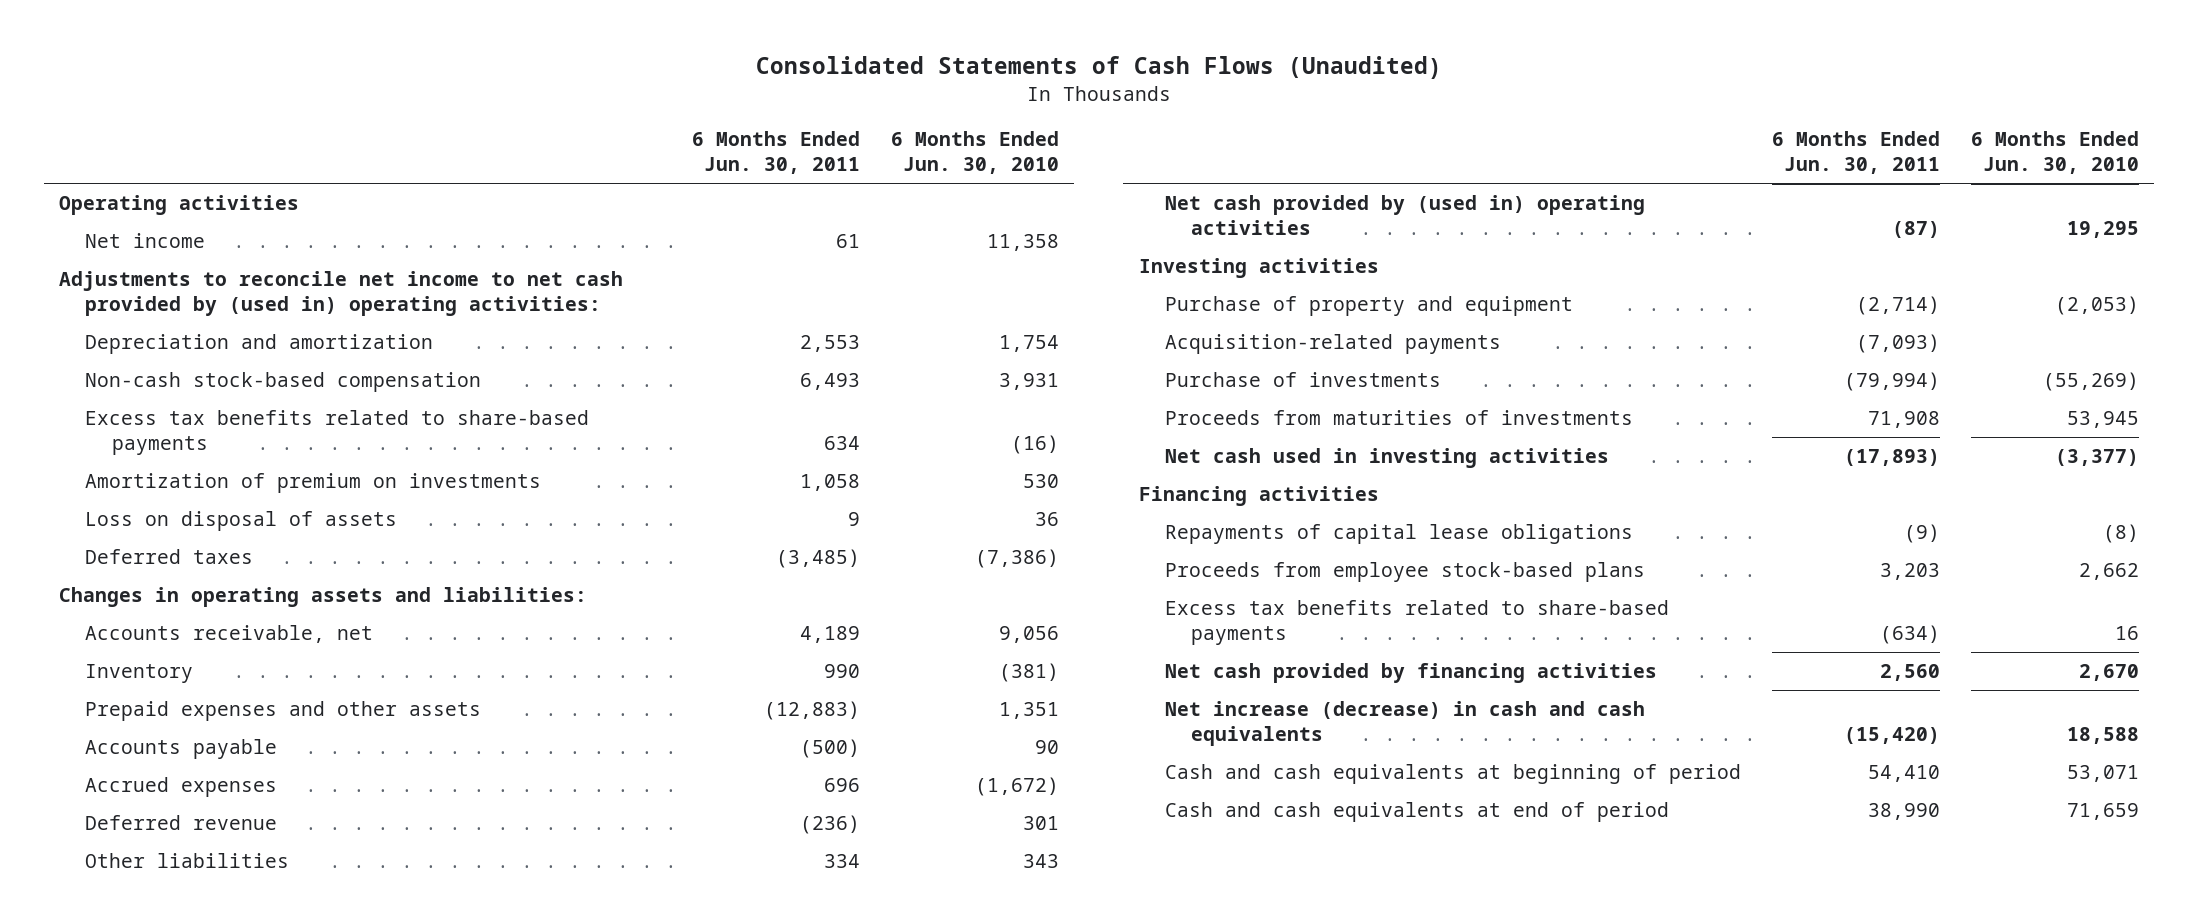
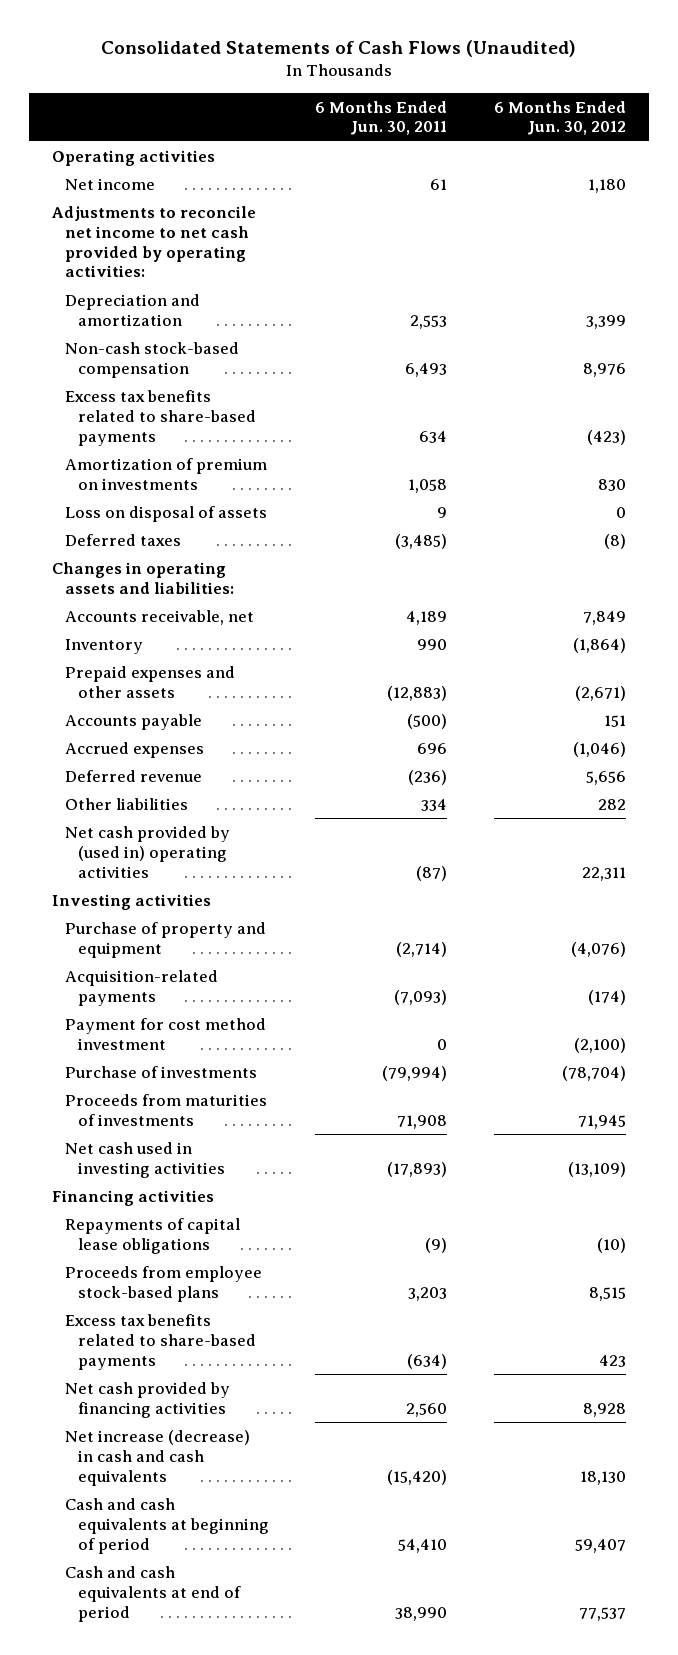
[890,131,1059,175] 6 Months Ended Jun. 30, 2010 -> none
none -> [493,100,626,136] 6 Months Ended Jun. 30, 2012
[59,270,624,316] Adjustments to reconcile net income to net cash provided by (used in) operating activities: -> [52,205,257,278] Adjustments to reconcile net income to net cash provided by operating activities:
none -> [64,1017,266,1050] Payment for cost method investment

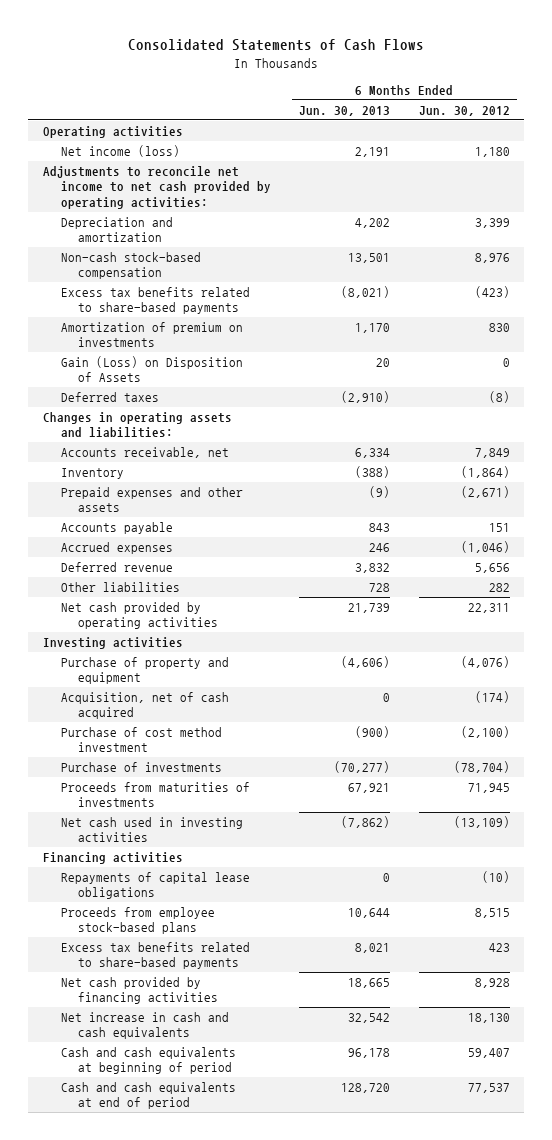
[101,40,577,58] Consolidated Statements of Cash Flows (Unaudited) -> [128,38,425,51] Consolidated Statements of Cash Flows
[315,100,448,136] 6 Months Ended Jun. 30, 2011 -> none
none -> [299,105,391,116] Jun. 30, 2013
[64,177,155,190] Net income -> [60,145,180,158] Net income (loss)
[64,505,267,522] Loss on disposal of assets -> [60,356,243,383] Gain (Loss) on Disposition of Assets
[64,825,230,878] Net cash provided by (used in) operating activities -> [60,602,219,630] Net cash provided by operating activities
[64,969,218,1006] Acquisition-related payments -> [60,692,229,720] Acquisition, net of cash acquired
[64,1017,266,1050] Payment for cost method investment -> [60,727,222,753] Purchase of cost method investment
[64,1429,250,1486] Net increase (decrease) in cash and cash equivalents -> [60,1012,229,1040] Net increase in cash and cash equivalents

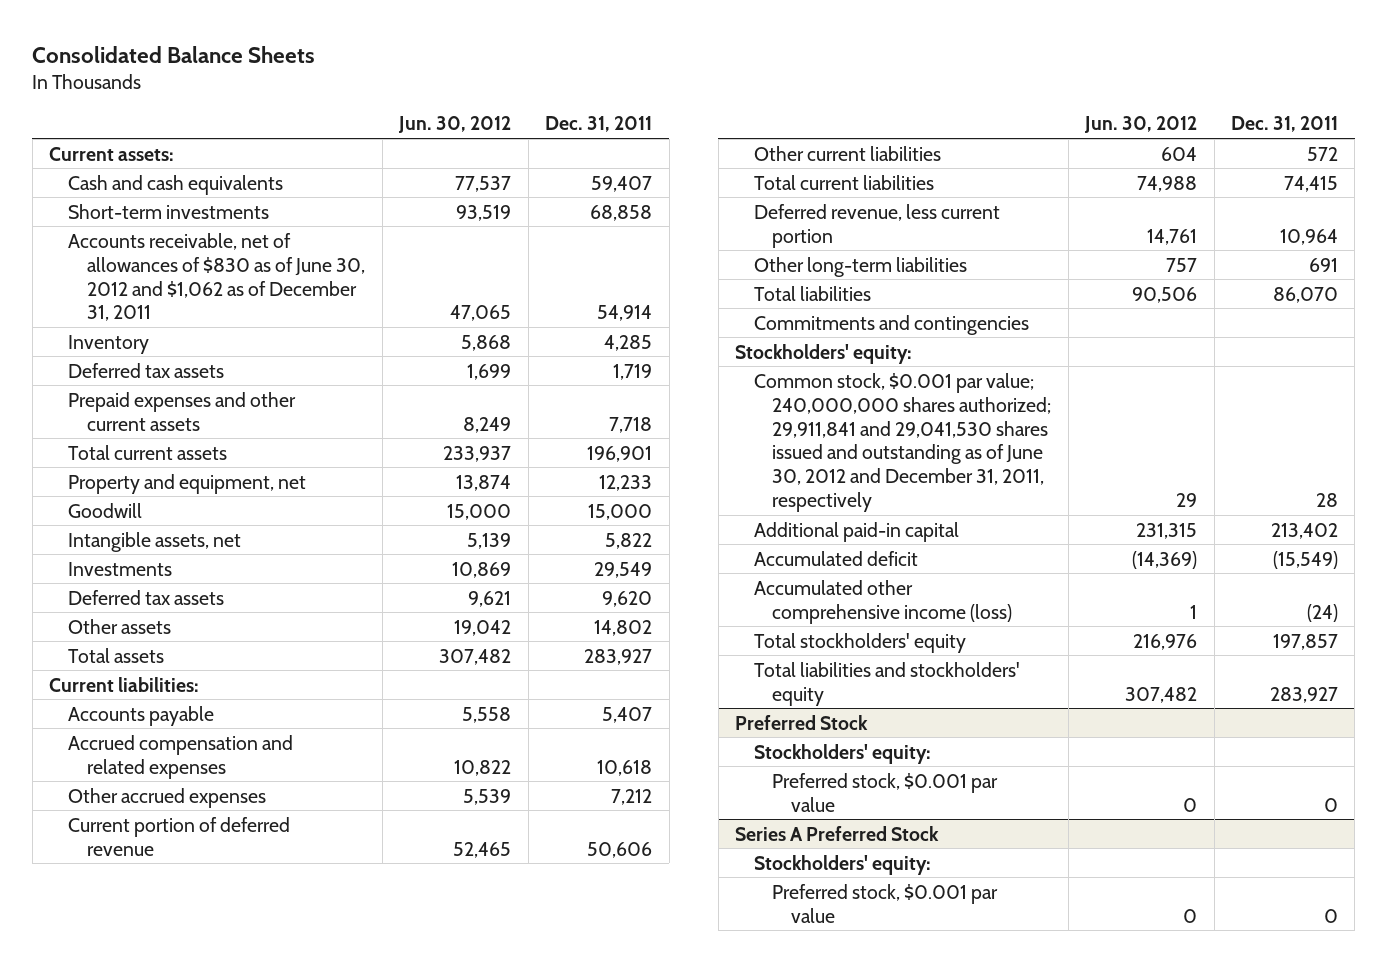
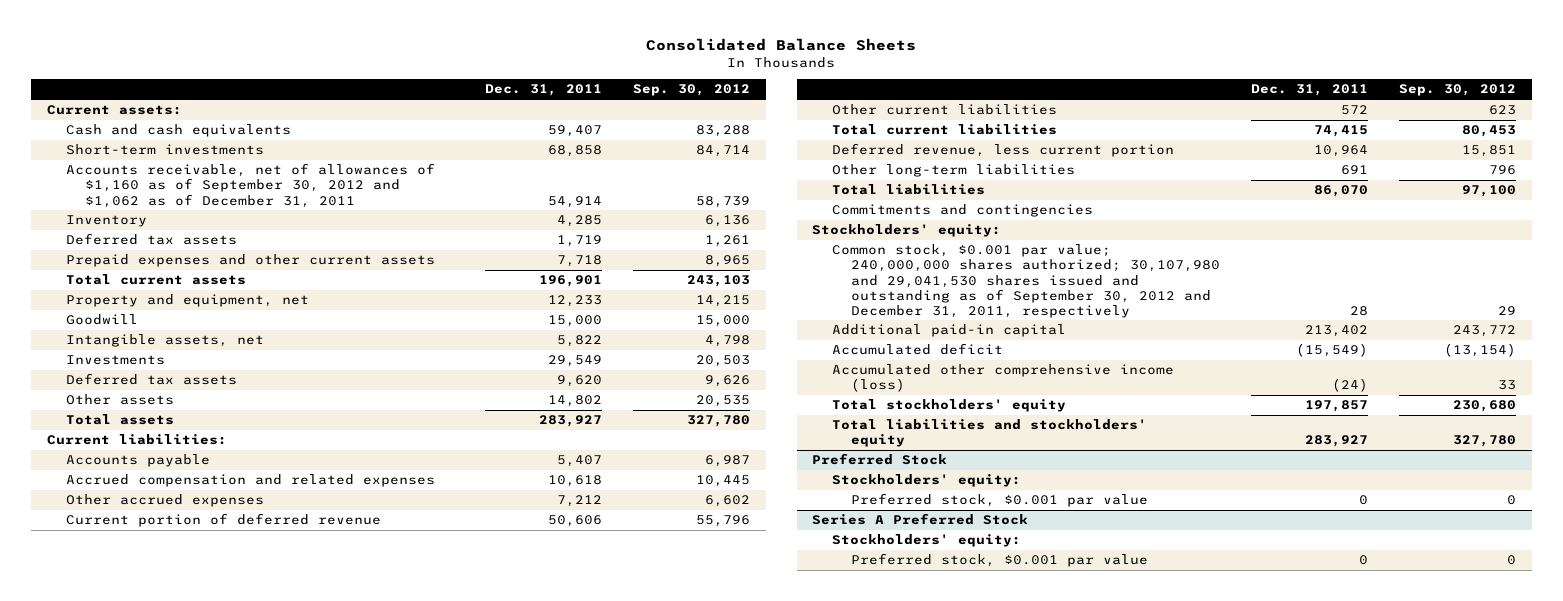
[398,116,512,134] Jun. 30, 2012 -> none
none -> [633,84,751,97] Sep. 30, 2012
[67,232,365,322] Accounts receivable, net of allowances of $830 as of June 30, 2012 and $1,062 as of December 31, 2011 -> [65,163,435,208] Accounts receivable, net of allowances of $1,160 as of September 30, 2012 and $1,062 as of December 31, 2011
[753,372,1052,513] Common stock, $0.001 par value; 240,000,000 shares authorized; 29,911,841 and 29,041,530 shares issued and outstanding as of June 30, 2012 and December 31, 2011, respectively -> [831,244,1220,318] Common stock, $0.001 par value; 240,000,000 shares authorized; 30,107,980 and 29,041,530 shares issued and outstanding as of September 30, 2012 and December 31, 2011, respectively

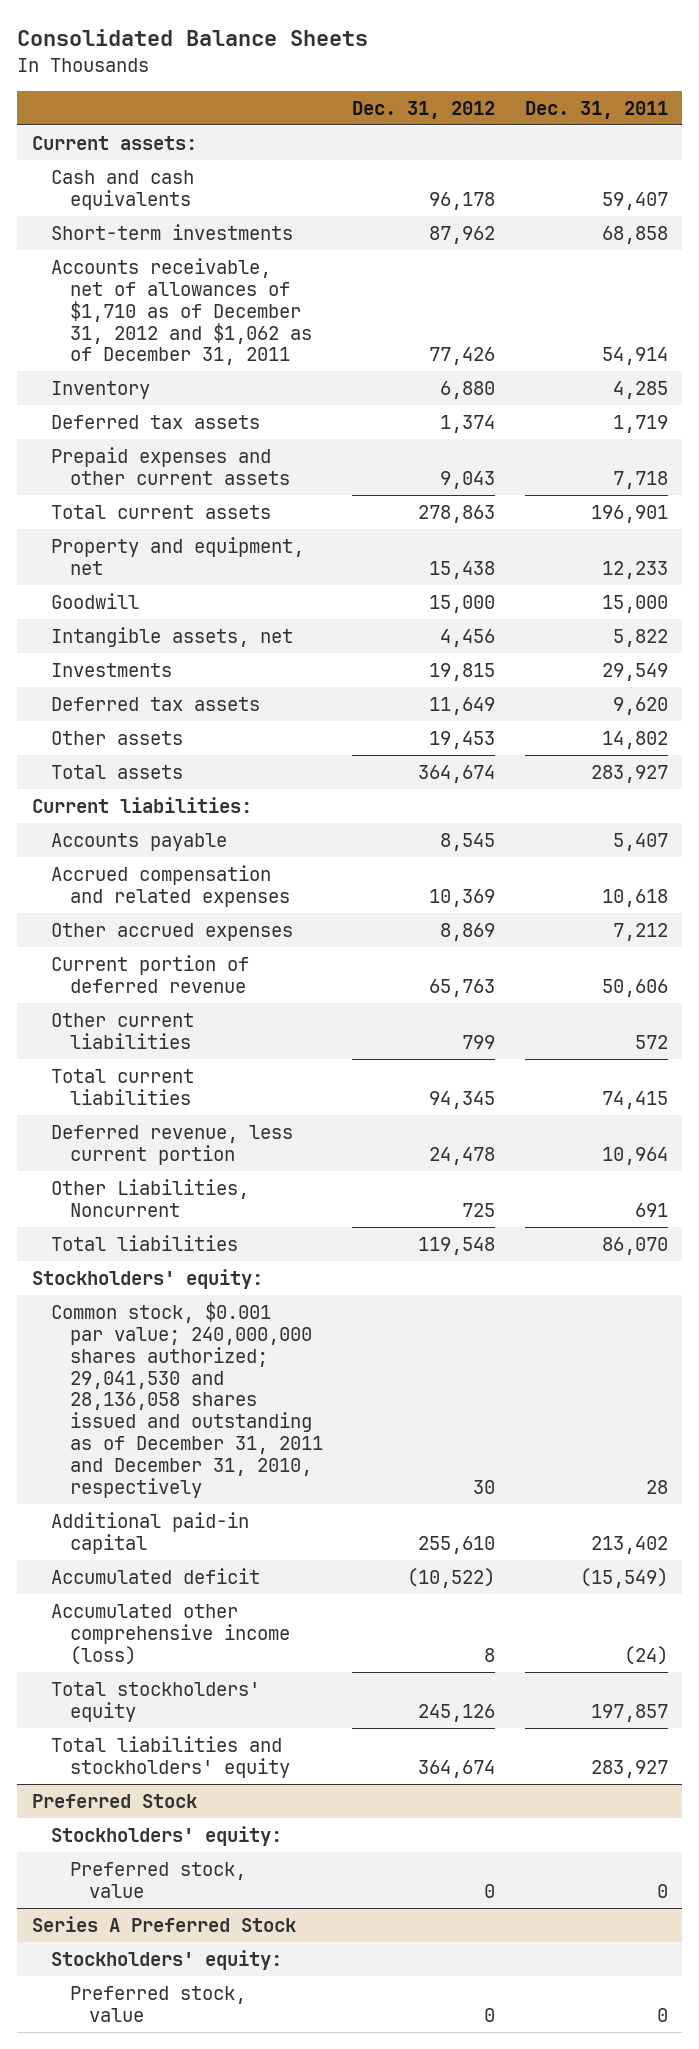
[633,84,751,97] Sep. 30, 2012 -> none
none -> [352,100,496,119] Dec. 31, 2012
[65,163,435,208] Accounts receivable, net of allowances of $1,160 as of September 30, 2012 and $1,062 as of December 31, 2011 -> [50,257,313,366] Accounts receivable, net of allowances of $1,710 as of December 31, 2012 and $1,062 as of December 31, 2011
[831,164,1075,178] Other long-term liabilities -> [50,1178,249,1217] Other Liabilities, Noncurrent
[831,204,1093,218] Commitments and contingencies -> none
[831,244,1220,318] Common stock, $0.001 par value; 240,000,000 shares authorized; 30,107,980 and 29,041,530 shares issued and outstanding as of September 30, 2012 and December 31, 2011, respectively -> [50,1301,324,1498] Common stock, $0.001 par value; 240,000,000 shares authorized; 29,041,530 and 28,136,058 shares issued and outstanding as of December 31, 2011 and December 31, 2010, respectively
[850,493,1148,508] Preferred stock, $0.001 par value -> [70,1861,247,1898] Preferred stock, value
[850,553,1148,568] Preferred stock, $0.001 par value -> [70,1985,247,2022] Preferred stock, value

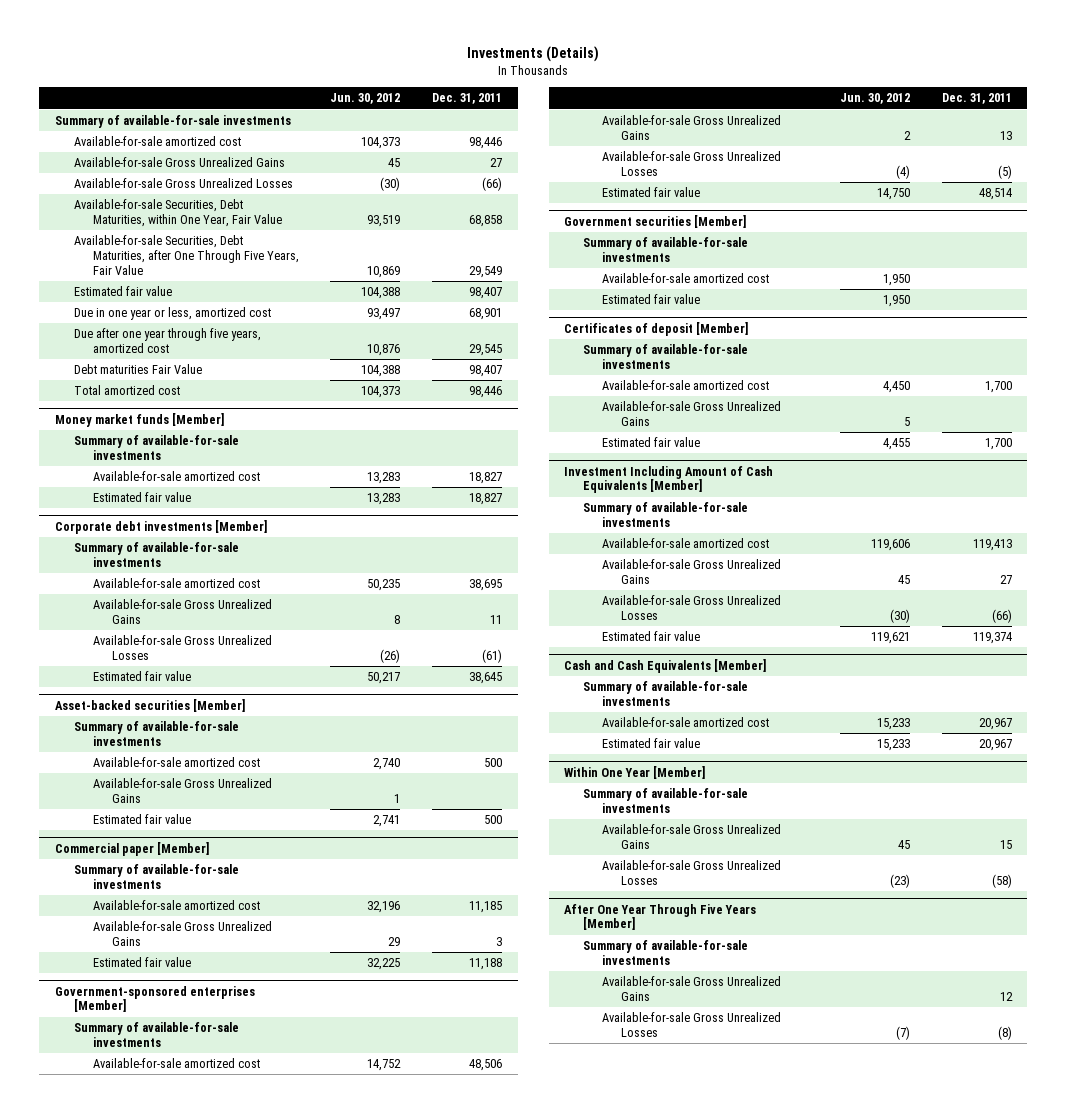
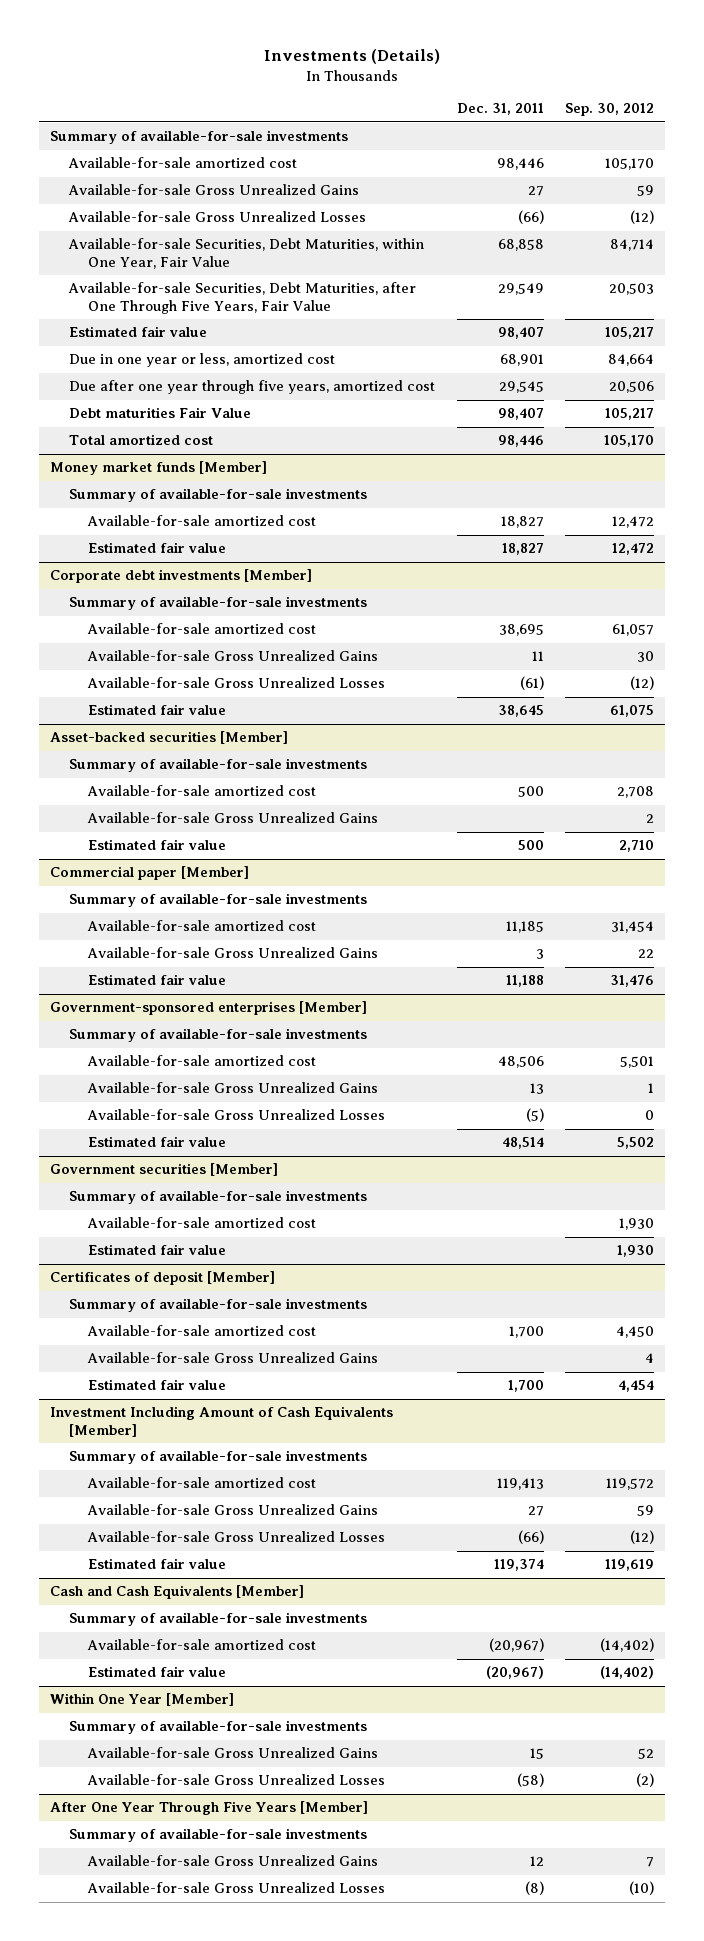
[330,93,401,105] Jun. 30, 2012 -> none
none -> [565,103,655,117] Sep. 30, 2012
[978,718,1012,731] 20,967 -> [488,1638,544,1653] (20,967)
[978,739,1012,752] 20,967 -> [485,1666,544,1680] (20,967)

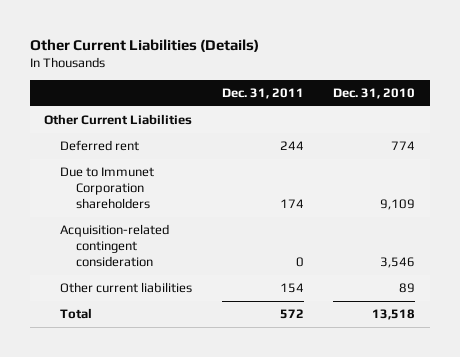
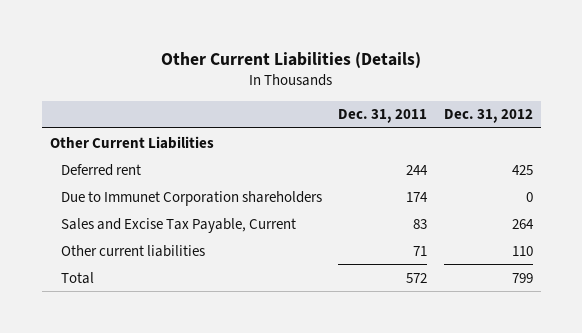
[333,88,416,100] Dec. 31, 2010 -> none
none -> [443,109,533,124] Dec. 31, 2012
[59,224,169,268] Acquisition-related contingent consideration -> none
none -> [60,217,296,233] Sales and Excise Tax Payable, Current
[279,283,304,294] 154 -> [413,245,428,256] 71

